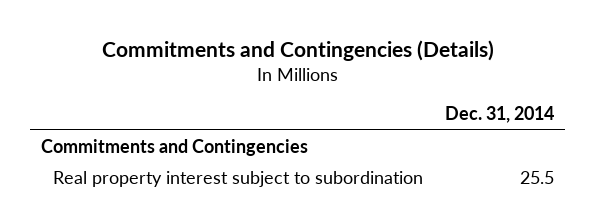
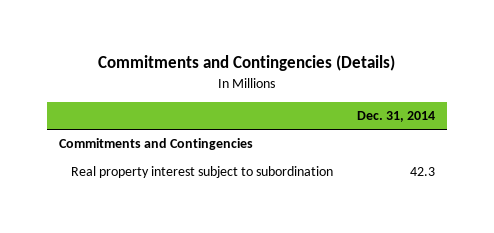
[520,170,555,184] 25.5 -> [410,167,436,177] 42.3

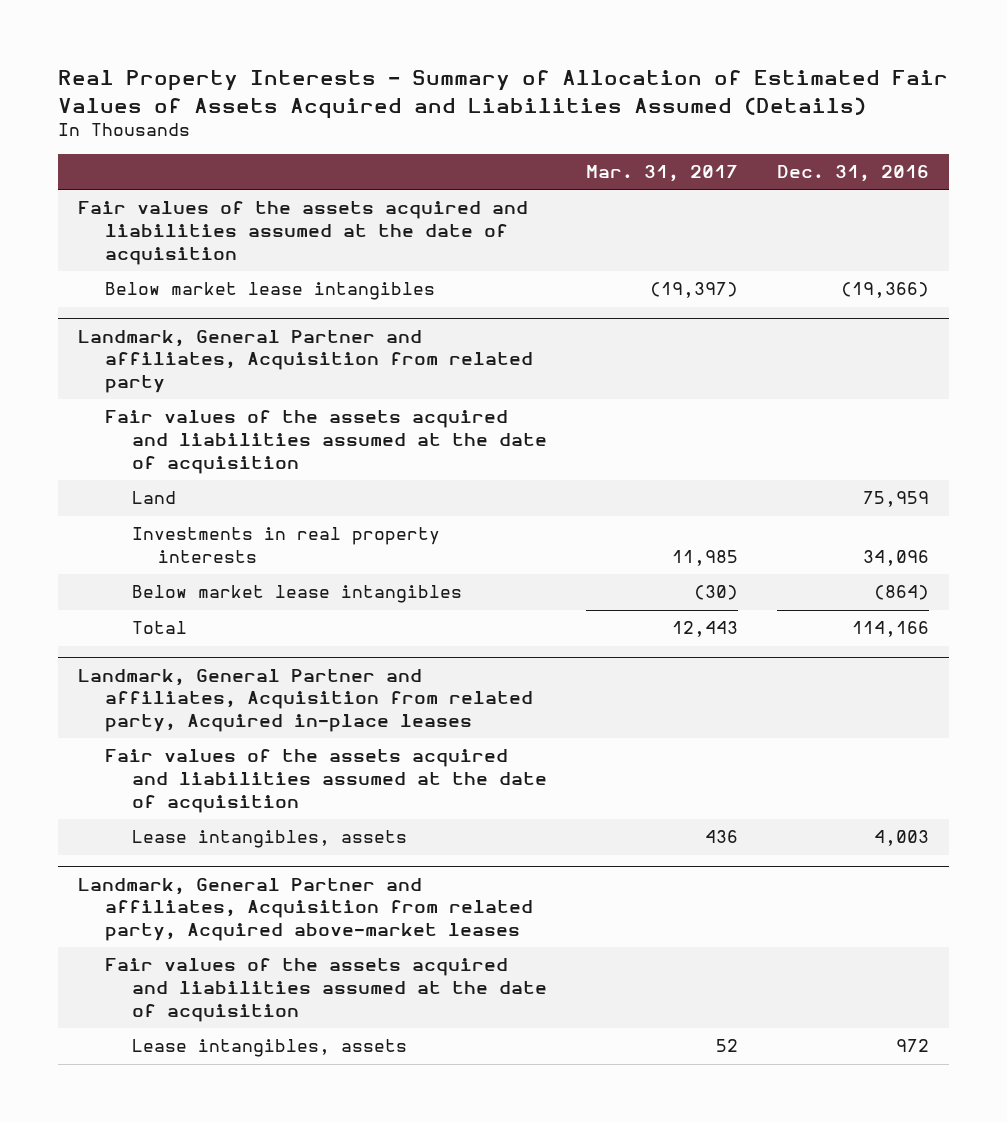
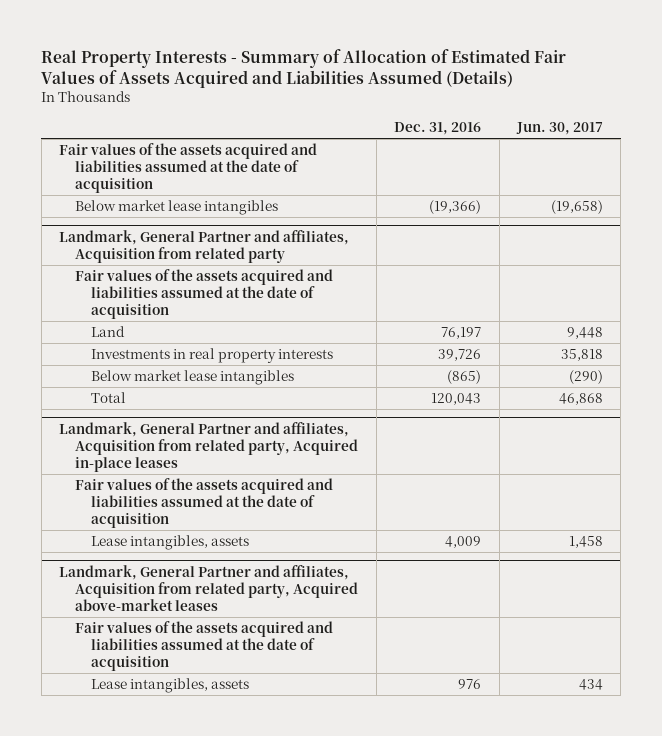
[585,165,738,183] Mar. 31, 2017 -> none
none -> [516,122,604,136] Jun. 30, 2017
[863,491,930,508] 75,959 -> [441,327,482,340] 76,197
[863,550,930,567] 34,096 -> [438,349,482,362] 39,726
[874,585,930,601] (864) -> [447,370,482,385] (865)
[852,621,930,638] 114,166 -> [431,393,482,406] 120,043
[874,830,930,847] 4,003 -> [445,536,482,549] 4,009
[896,1039,930,1053] 972 -> [458,679,482,690] 976

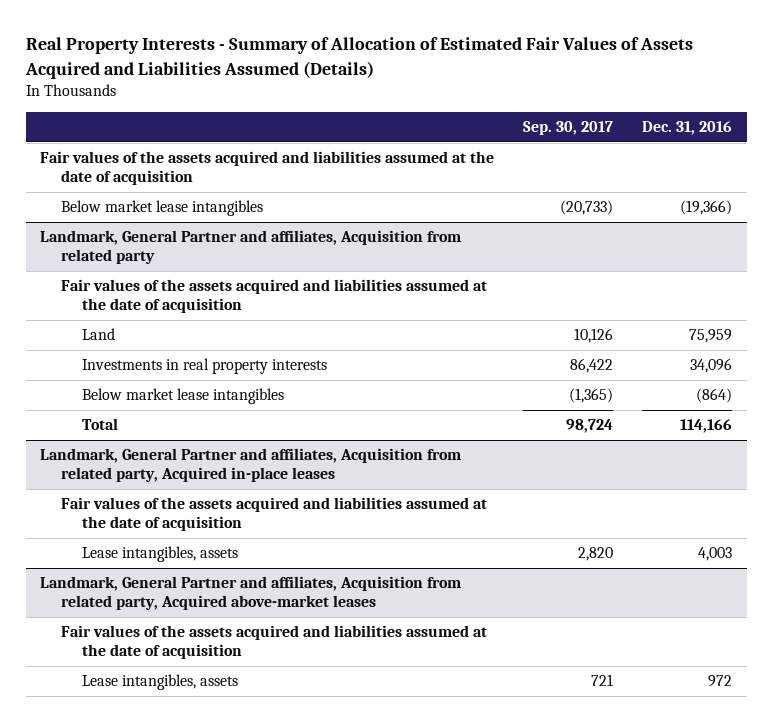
[516,122,604,136] Jun. 30, 2017 -> none
none -> [523,121,614,136] Sep. 30, 2017
[441,327,482,340] 76,197 -> [689,329,733,344] 75,959
[438,349,482,362] 39,726 -> [690,358,733,374] 34,096
[447,370,482,385] (865) -> [696,388,733,404] (864)
[431,393,482,406] 120,043 -> [680,419,733,434] 114,166
[445,536,482,549] 4,009 -> [698,547,733,562] 4,003
[458,679,482,690] 976 -> [708,675,733,688] 972

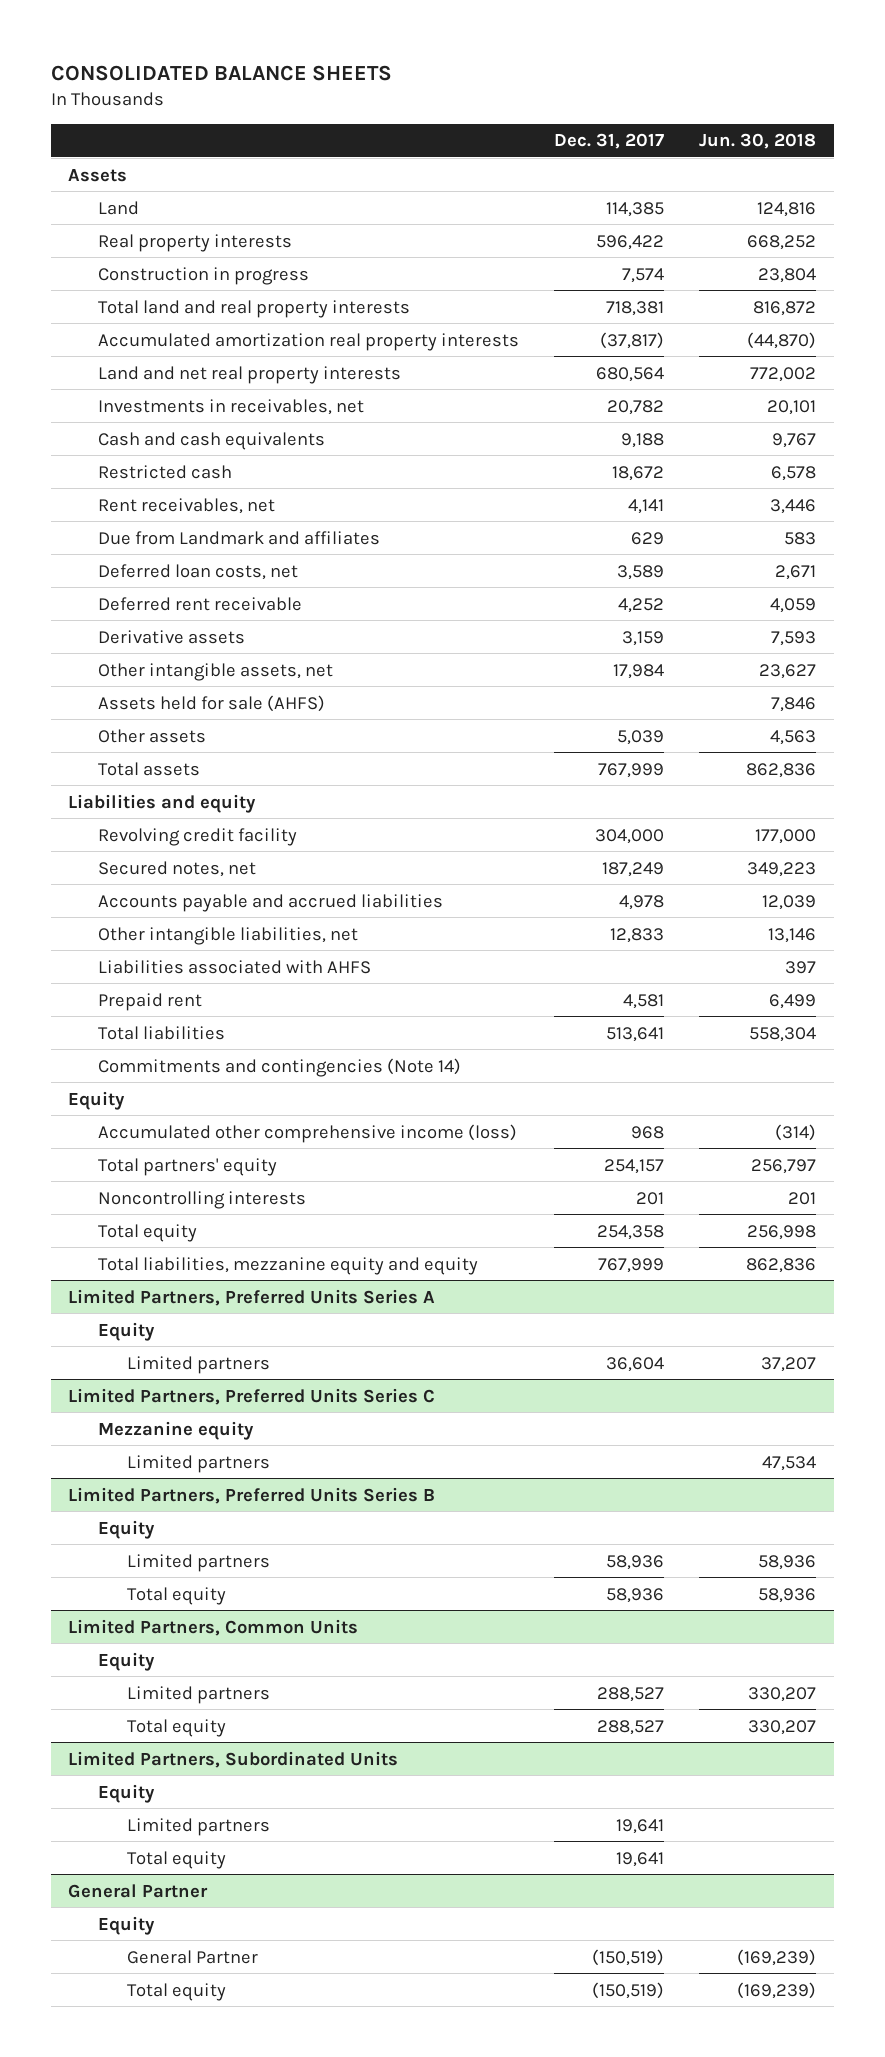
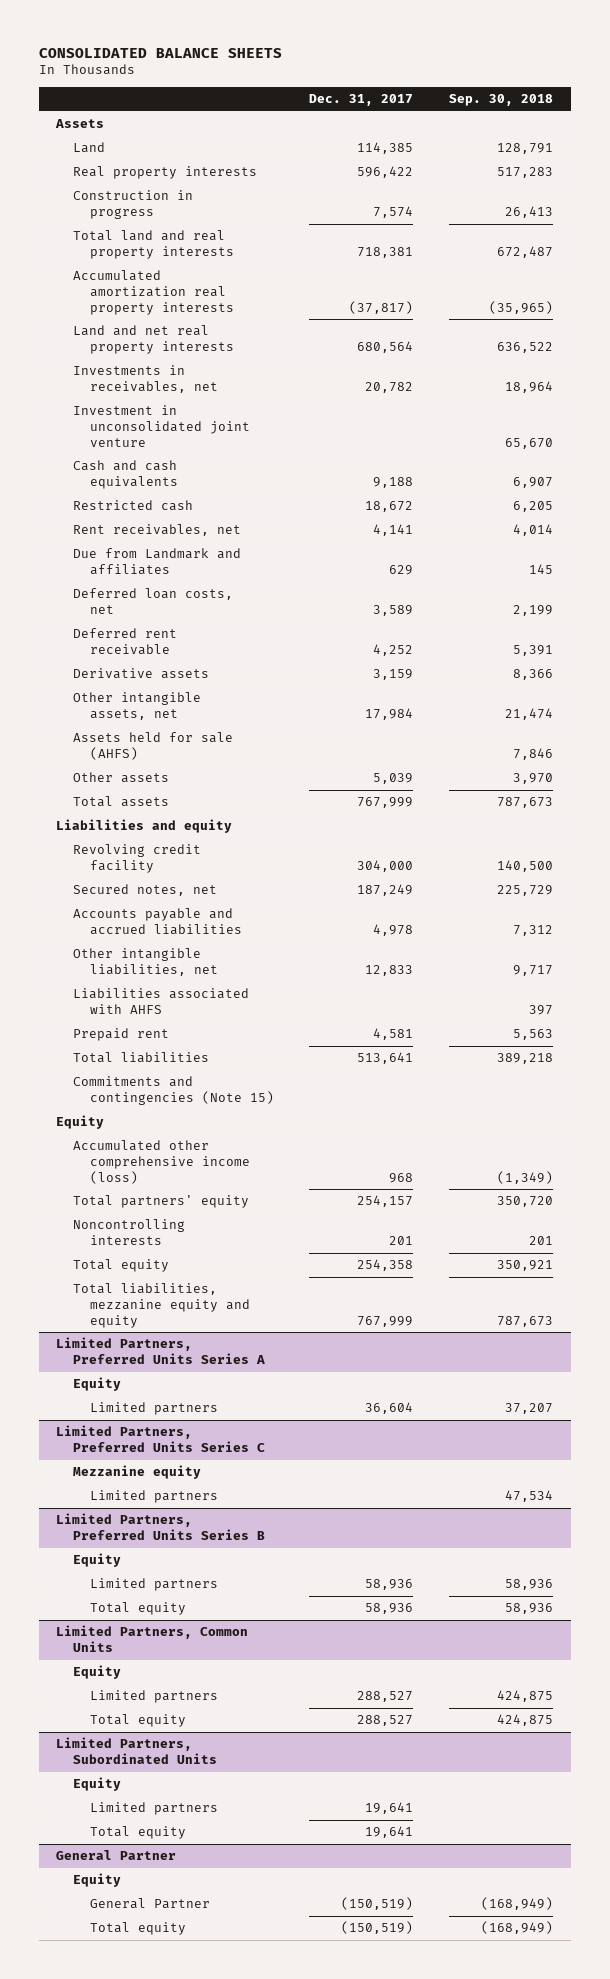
[699,133,817,150] Jun. 30, 2018 -> none
none -> [449,94,554,107] Sep. 30, 2018
none -> [73,405,250,447] Investment in unconsolidated joint venture
[97,1057,461,1077] Commitments and contingencies (Note 14) -> [73,1076,274,1106] Commitments and contingencies (Note 15)

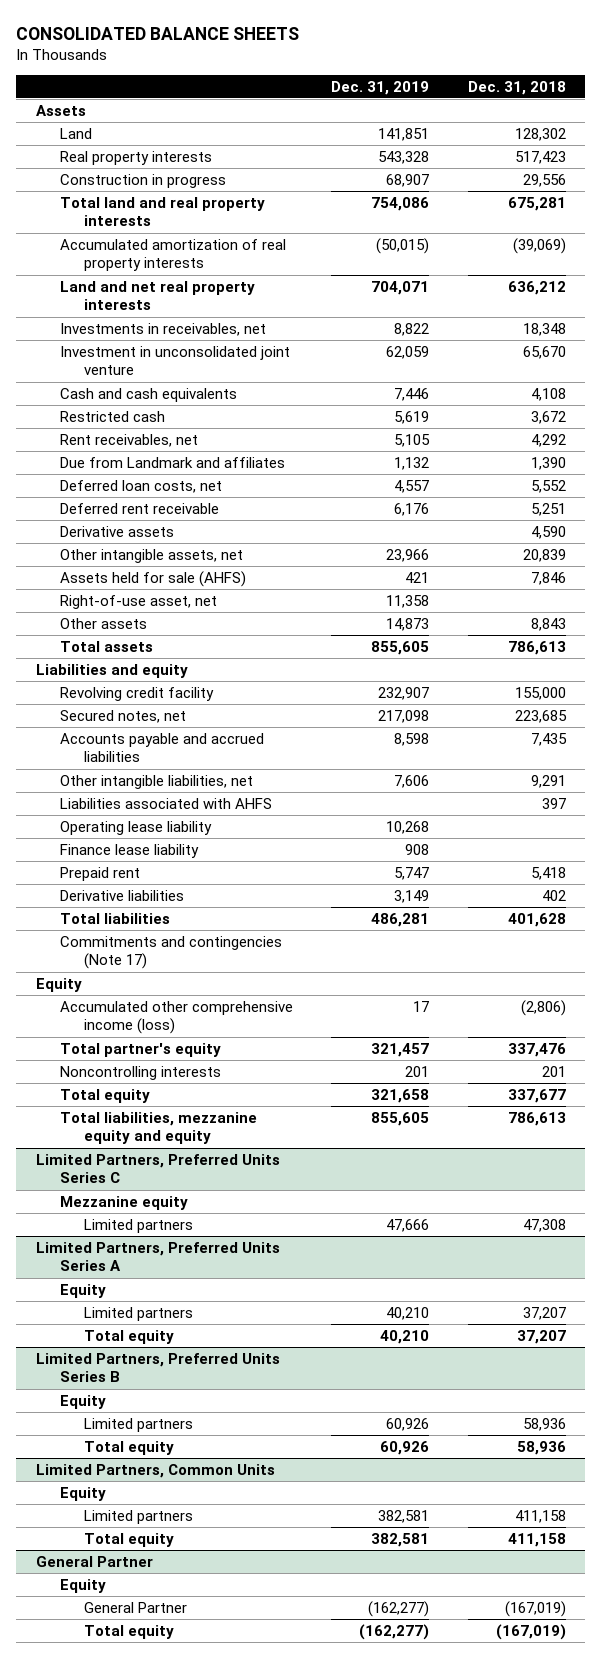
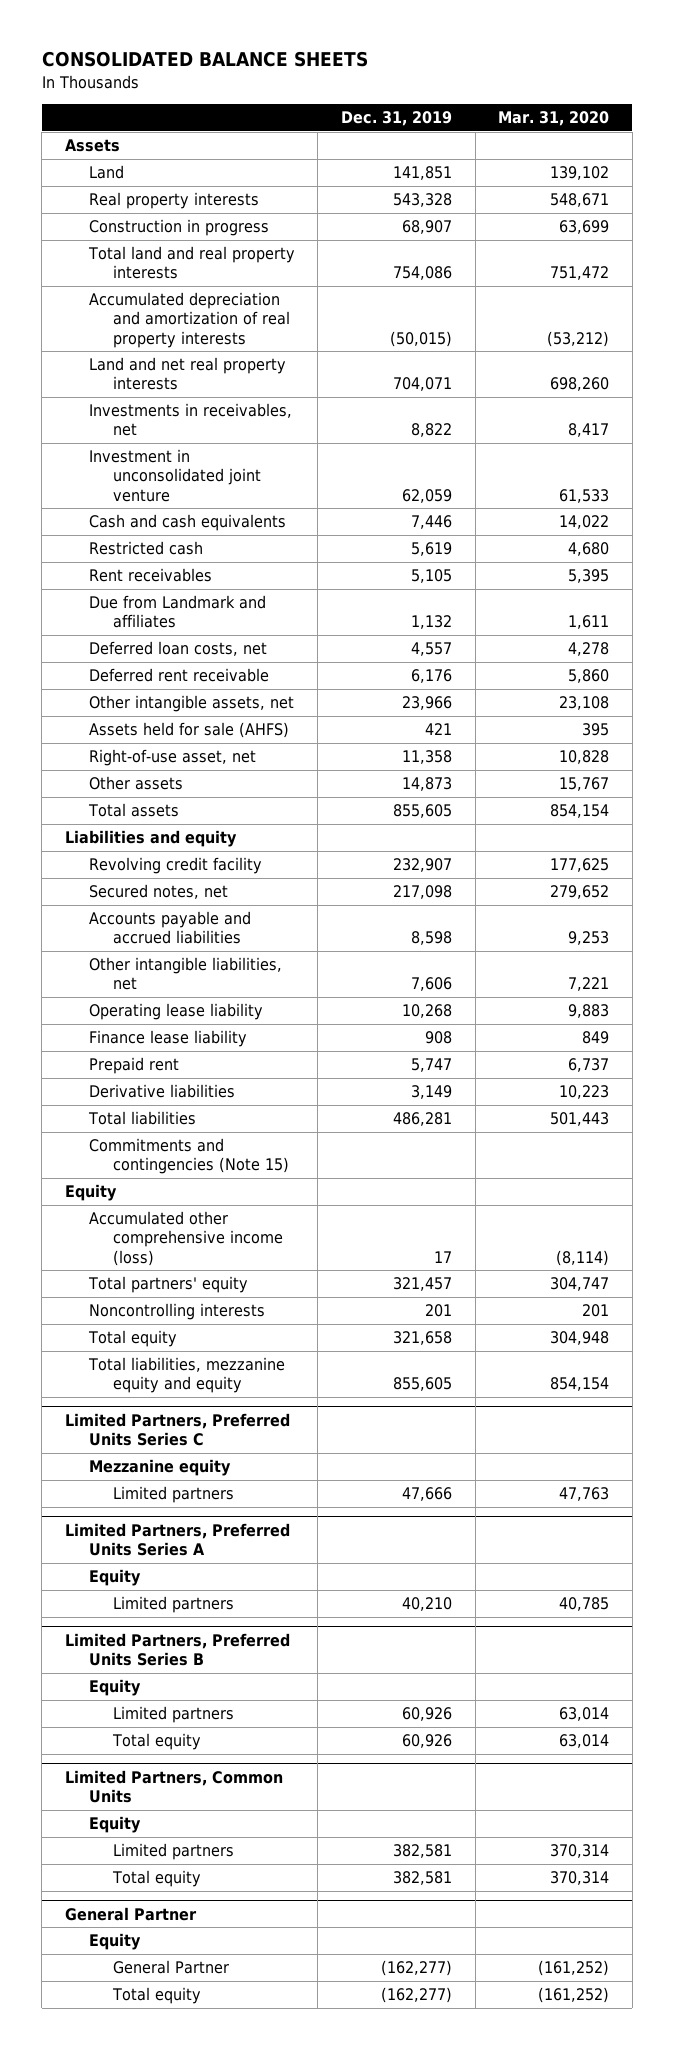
[468,80,567,95] Dec. 31, 2018 -> none
none -> [498,111,610,127] Mar. 31, 2020
[59,238,286,272] Accumulated amortization of real property interests -> [88,292,290,348] Accumulated depreciation and amortization of real property interests
[59,433,198,447] Rent receivables, net -> [88,568,212,583] Rent receivables
[59,525,174,537] Derivative assets -> none
[59,797,272,809] Liabilities associated with AHFS -> none
[59,935,282,970] Commitments and contingencies (Note 17) -> [88,1138,289,1175] Commitments and contingencies (Note 15)
[59,1042,221,1057] Total partner's equity -> [87,1276,248,1294] Total partners' equity
[83,1329,174,1344] Total equity -> none

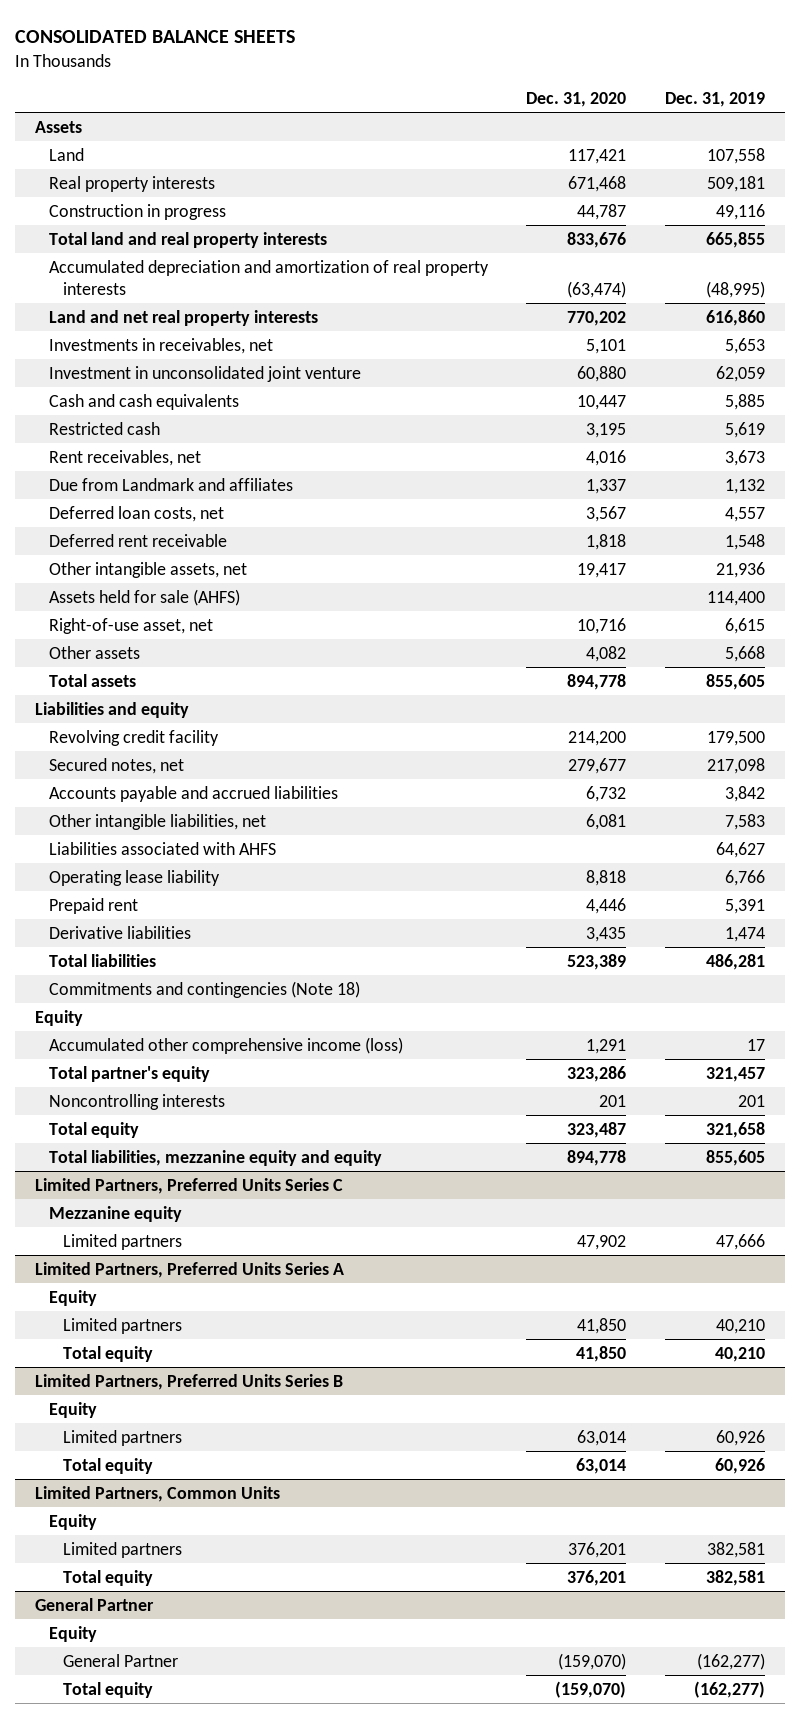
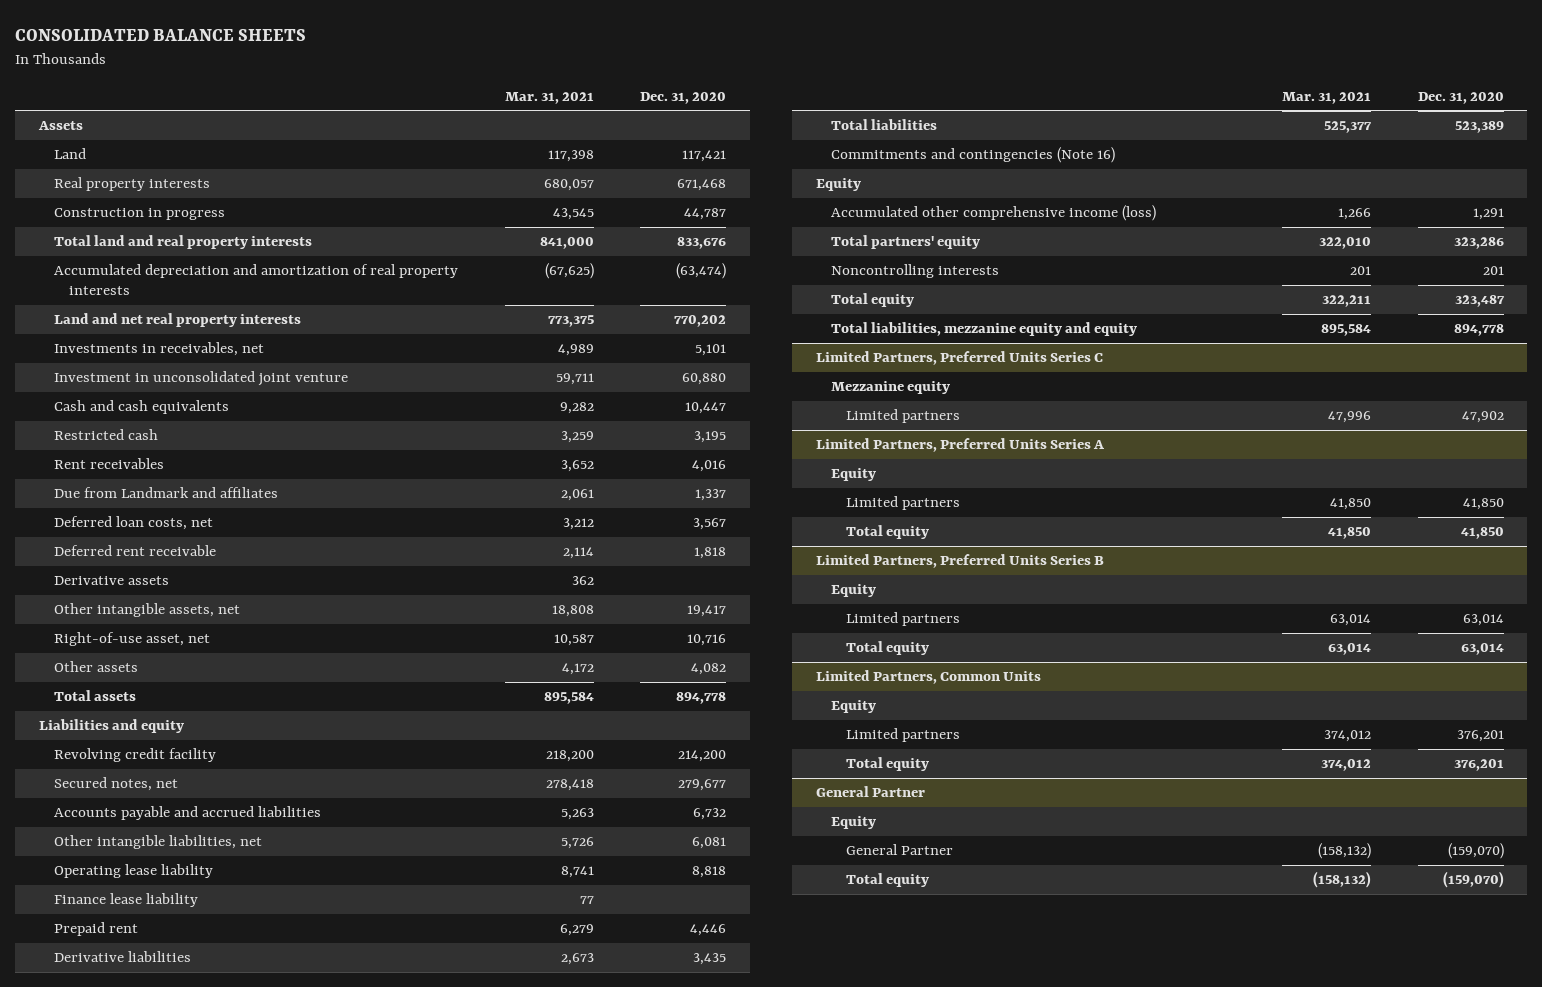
[665,91,766,107] Dec. 31, 2019 -> none
none -> [504,91,594,104] Mar. 31, 2021
[48,449,201,466] Rent receivables, net -> [53,458,164,470] Rent receivables
none -> [53,576,169,586] Derivative assets
[48,588,240,606] Assets held for sale (AHFS) -> none
[48,841,276,855] Liabilities associated with AHFS -> none
none -> [53,893,198,908] Finance lease liability
[48,980,360,998] Commitments and contingencies (Note 18) -> [830,147,1115,164] Commitments and contingencies (Note 16)
[48,1065,210,1082] Total partner's equity -> [830,235,980,250] Total partners' equity

